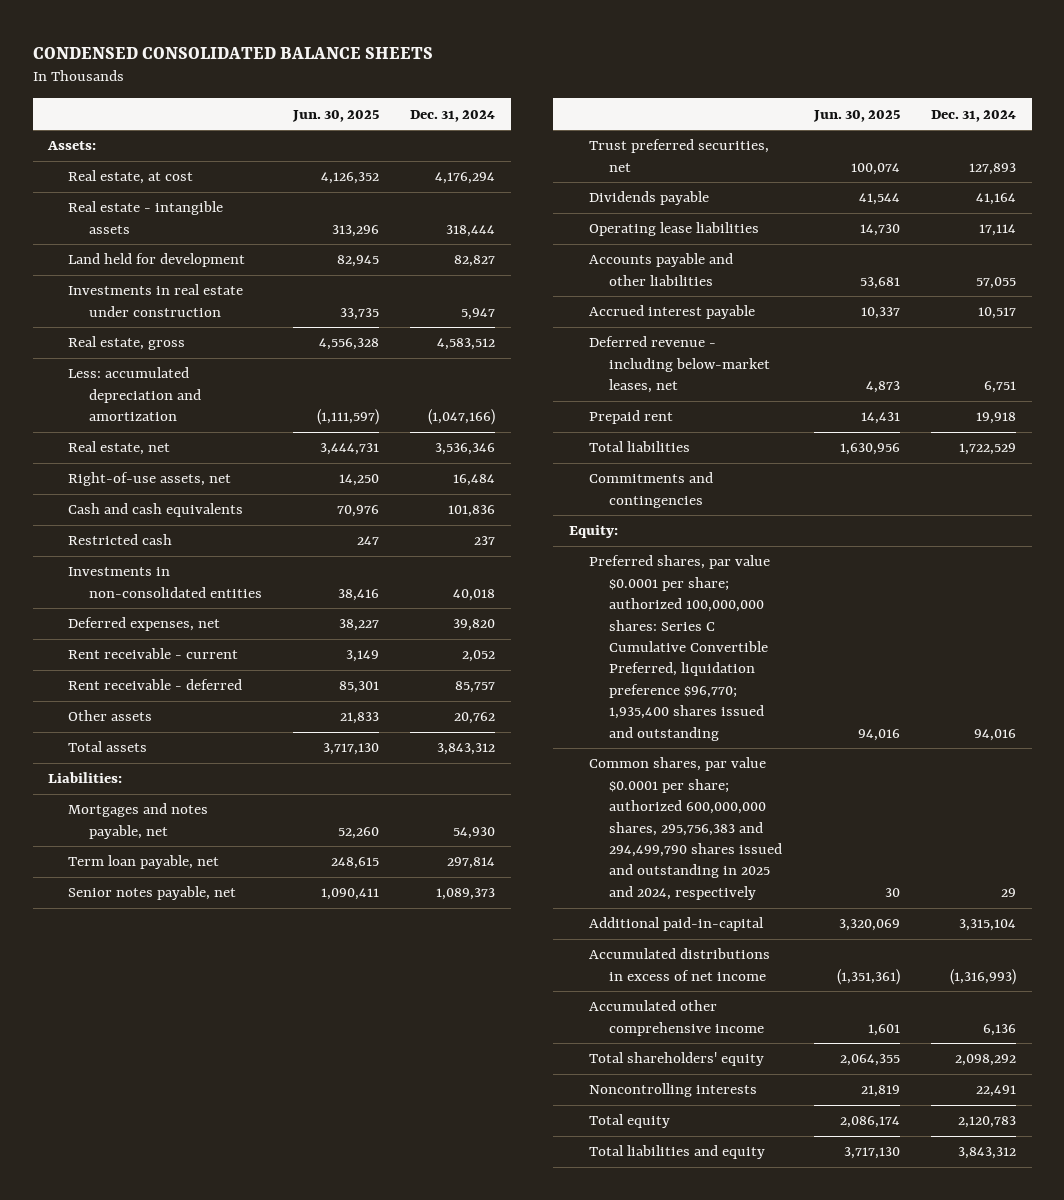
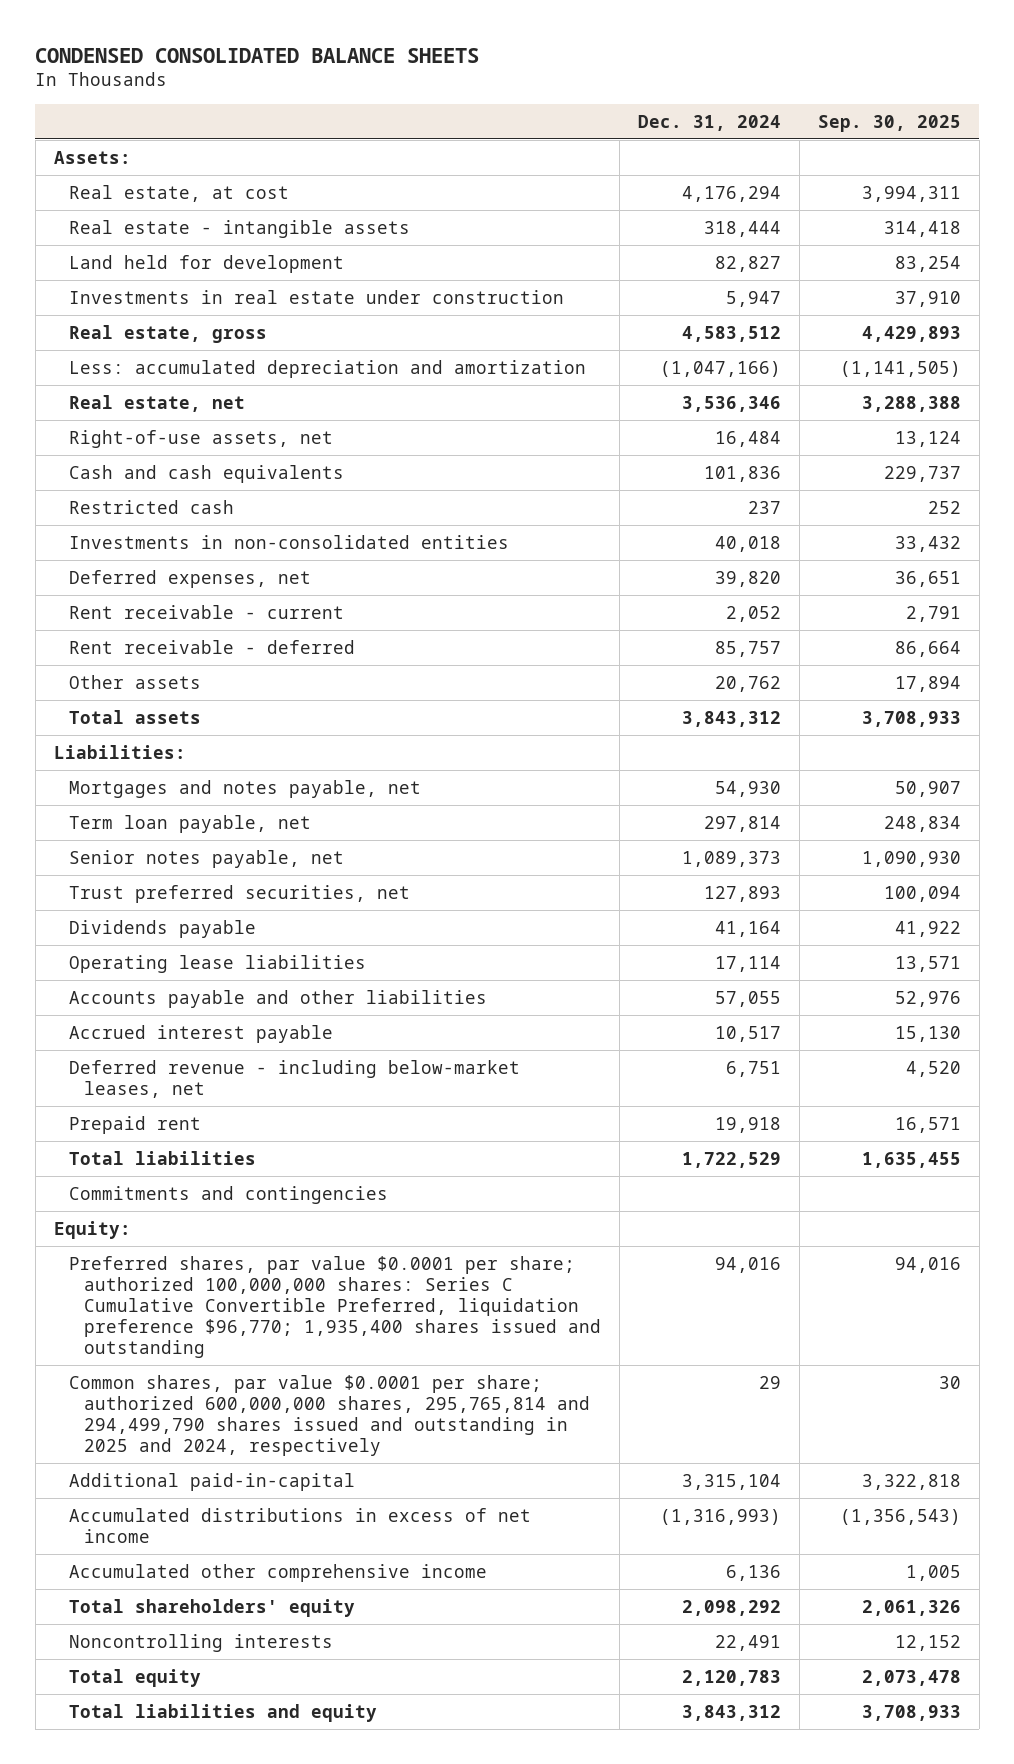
[292,109,380,122] Jun. 30, 2025 -> none
none -> [817,114,961,132] Sep. 30, 2025
[589,757,783,900] Common shares, par value $0.0001 per share; authorized 600,000,000 shares, 295,756,383 and 294,499,790 shares issued and outstanding in 2025 and 2024, respectively -> [68,1374,591,1457] Common shares, par value $0.0001 per share; authorized 600,000,000 shares, 295,765,814 and 294,499,790 shares issued and outstanding in 2025 and 2024, respectively

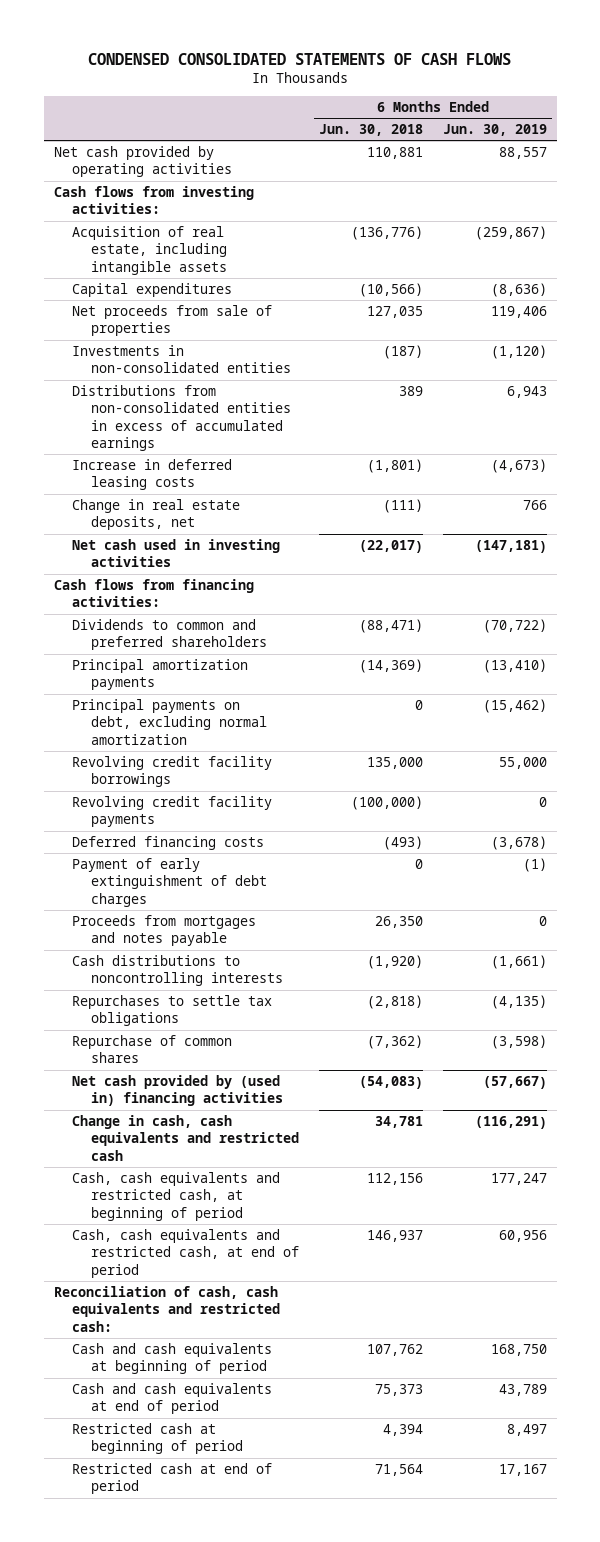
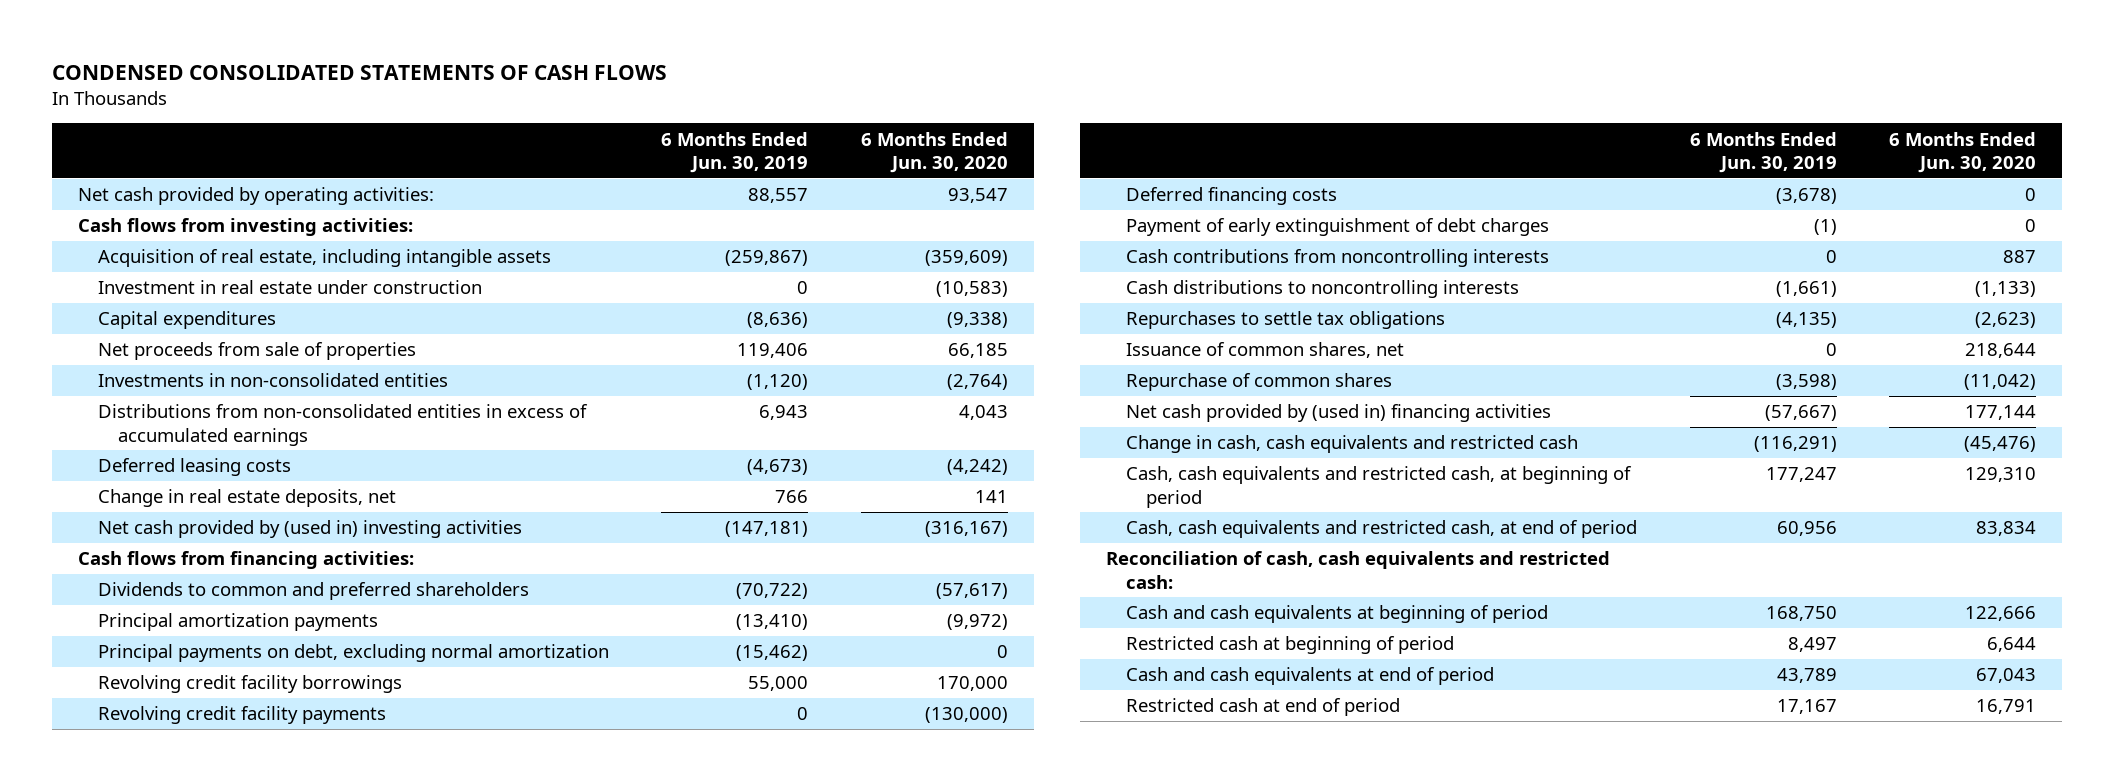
[318,124,423,137] Jun. 30, 2018 -> none
none -> [860,131,1008,173] 6 Months Ended Jun. 30, 2020
[53,145,233,178] Net cash provided by operating activities -> [77,187,434,206] Net cash provided by operating activities:
none -> [98,280,483,295] Investment in real estate under construction
[72,458,233,491] Increase in deferred leasing costs -> [98,458,292,477] Deferred leasing costs
[72,538,281,568] Net cash used in investing activities -> [98,520,523,539] Net cash provided by (used in) investing activities
[72,914,257,947] Proceeds from mortgages and notes payable -> none
none -> [1126,249,1550,268] Cash contributions from noncontrolling interests
none -> [1126,342,1405,359] Issuance of common shares, net
[72,1382,273,1415] Cash and cash equivalents at end of period -> [1126,667,1495,686] Cash and cash equivalents at end of period

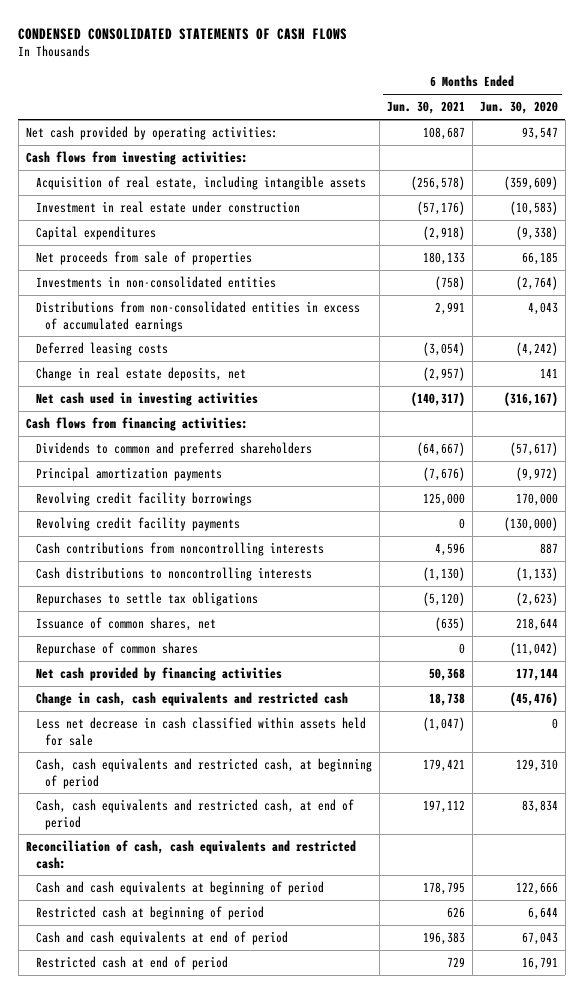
[661,131,809,173] 6 Months Ended Jun. 30, 2019 -> none
none -> [386,101,465,115] Jun. 30, 2021
[98,520,523,539] Net cash provided by (used in) investing activities -> [35,392,258,407] Net cash used in investing activities
[98,644,610,663] Principal payments on debt, excluding normal amortization -> none
[1126,187,1338,206] Deferred financing costs -> none
[1126,218,1550,237] Payment of early extinguishment of debt charges -> none
[1126,404,1552,423] Net cash provided by (used in) financing activities -> [35,667,282,682] Net cash provided by financing activities
none -> [35,717,366,746] Less net decrease in cash classified within assets held for sale

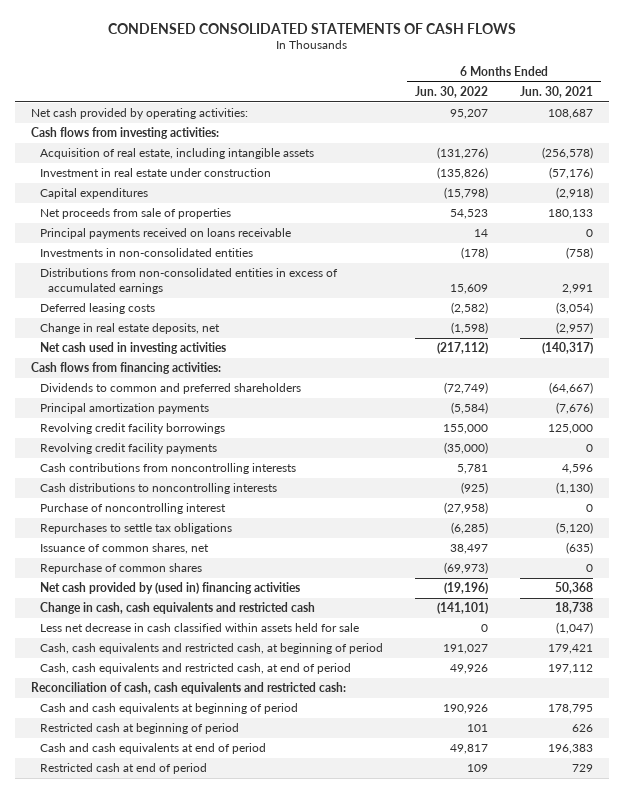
[479,101,558,115] Jun. 30, 2020 -> none
none -> [414,85,488,98] Jun. 30, 2022
none -> [39,228,291,240] Principal payments received on loans receivable
none -> [39,503,226,515] Purchase of noncontrolling interest
[35,667,282,682] Net cash provided by financing activities -> [39,582,300,595] Net cash provided by (used in) financing activities

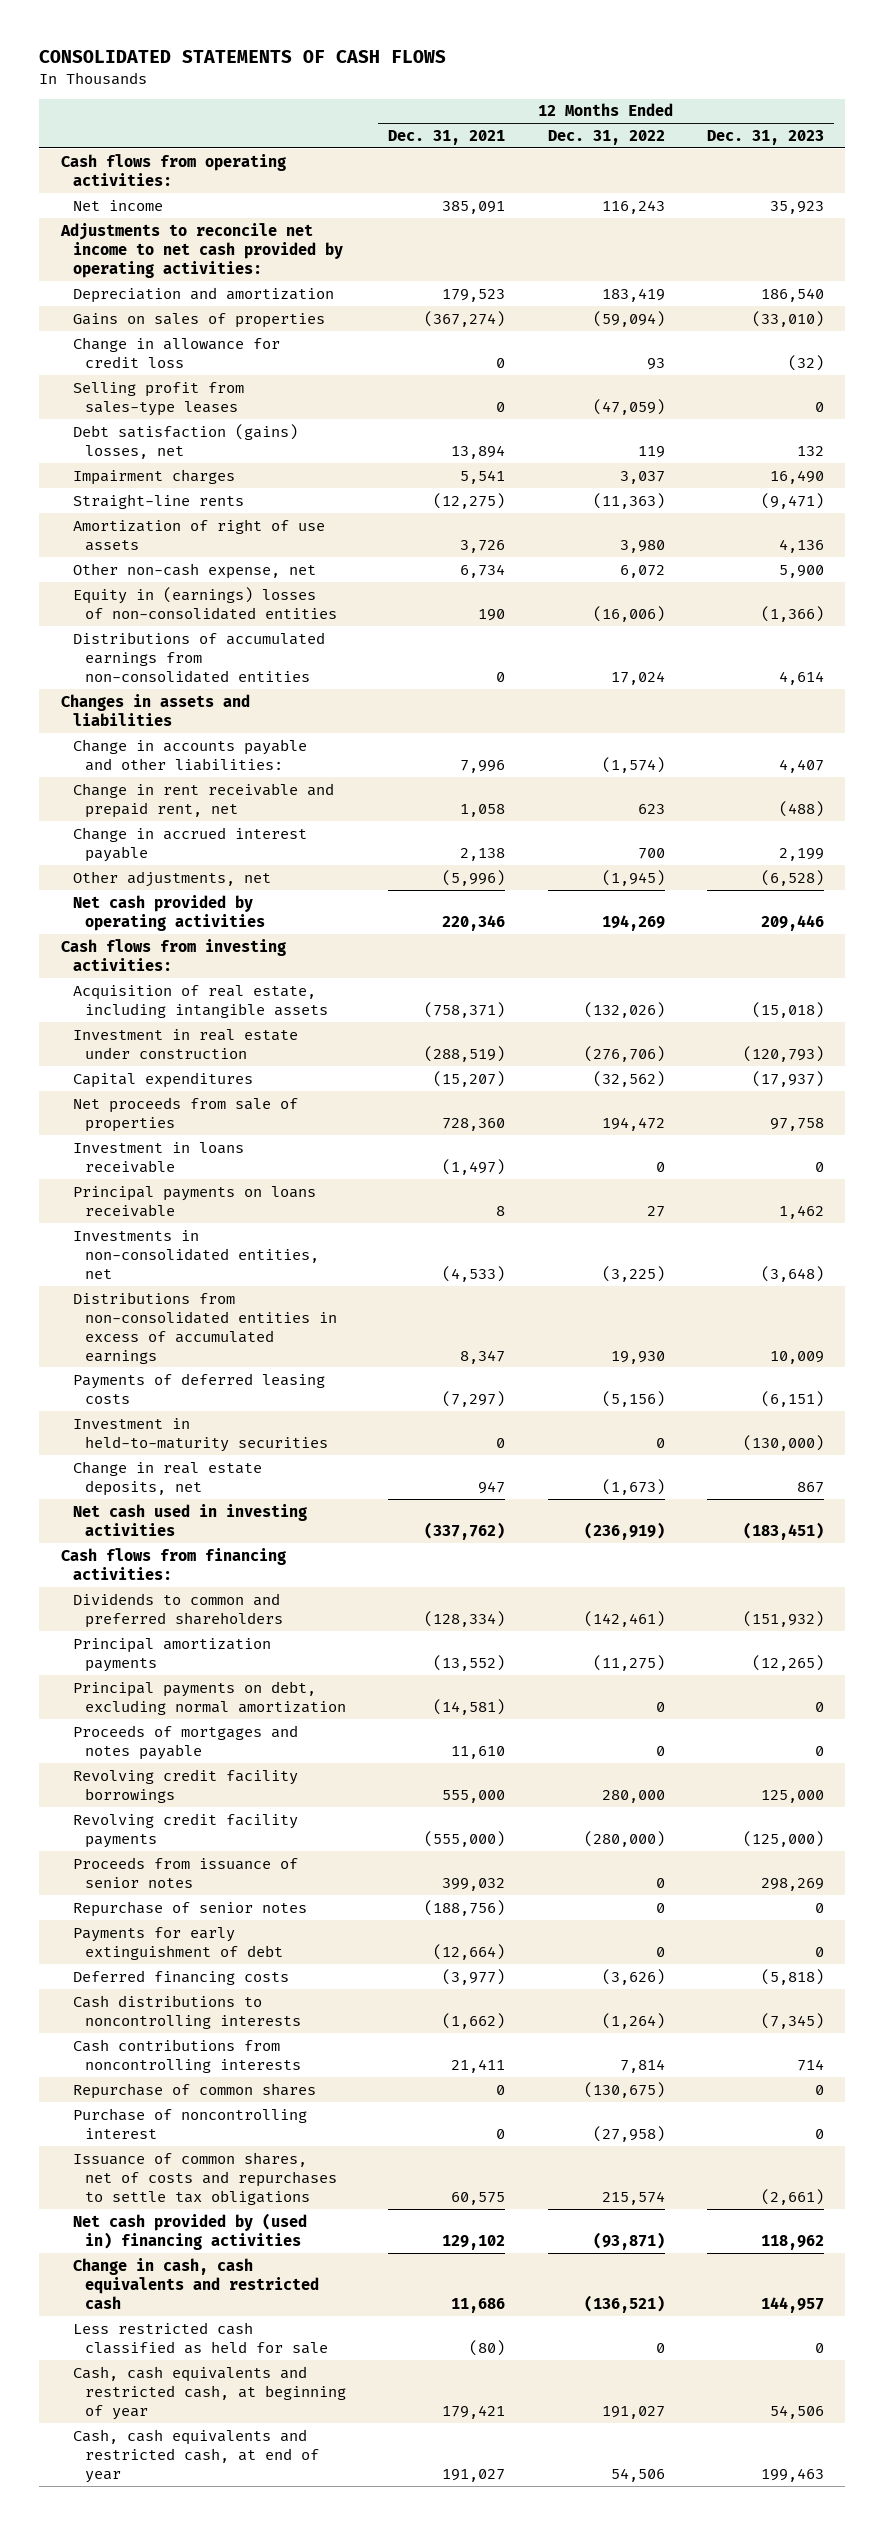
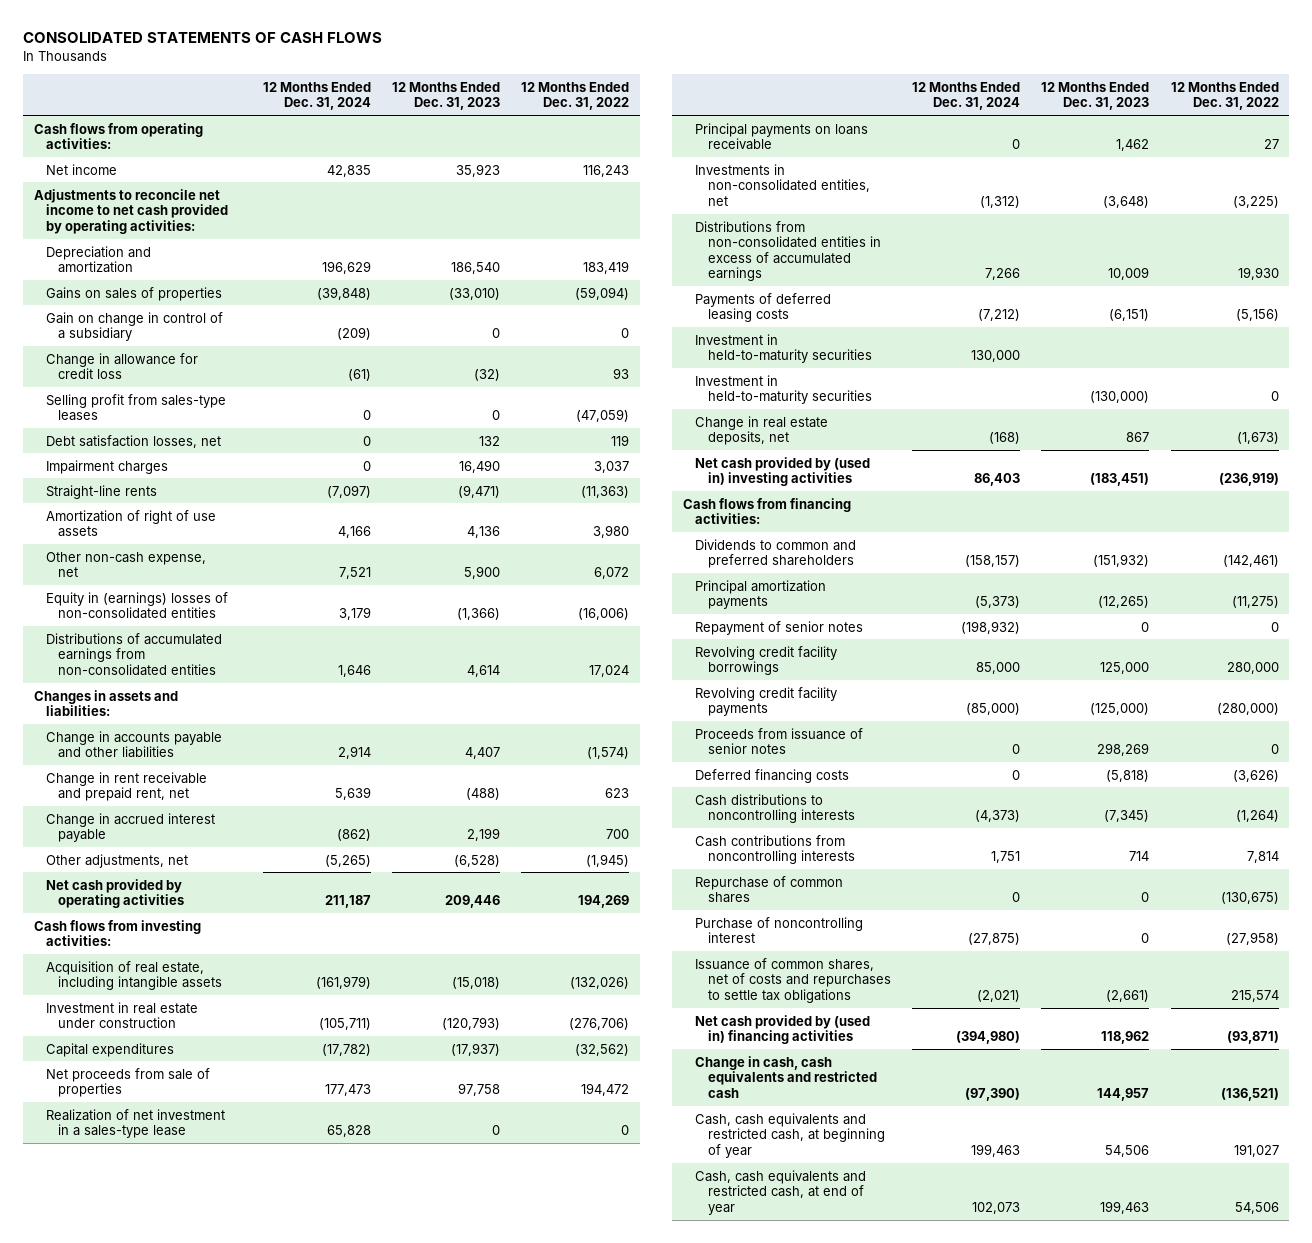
[388,129,506,145] Dec. 31, 2021 -> none
none -> [262,81,371,111] 12 Months Ended Dec. 31, 2024
none -> [46,311,224,342] Gain on change in control of a subsidiary
[72,423,298,459] Debt satisfaction (gains) losses, net -> [46,434,222,448] Debt satisfaction losses, net
[60,693,250,726] Changes in assets and liabilities -> [33,689,178,717] Changes in assets and liabilities:
[72,738,307,771] Change in accounts payable and other liabilities: -> [46,730,223,759] Change in accounts payable and other liabilities
[72,1141,244,1173] Investment in loans receivable -> none
none -> [46,1108,226,1139] Realization of net investment in a sales-type lease
none -> [695,333,872,364] Investment in held-to-maturity securities
[72,1503,307,1536] Net cash used in investing activities -> [695,456,871,487] Net cash provided by (used in) investing activities
[72,1680,347,1715] Principal payments on debt, excluding normal amortization -> none
[72,1724,298,1760] Proceeds of mortgages and notes payable -> none
none -> [695,620,864,635] Repayment of senior notes
[72,1900,307,1917] Repurchase of senior notes -> none
[72,1926,284,1960] Payments for early extinguishment of debt -> none
[72,2321,329,2354] Less restricted cash classified as held for sale -> none

